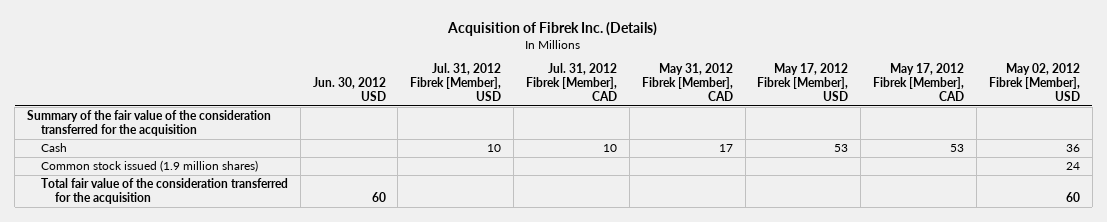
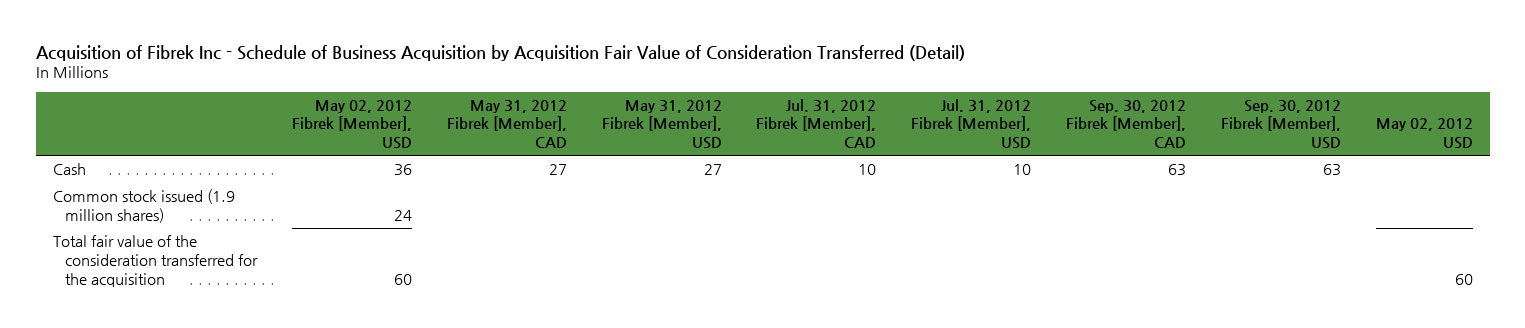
[447,21,658,36] Acquisition of Fibrek Inc. (Details) -> [35,44,965,61] Acquisition of Fibrek Inc - Schedule of Business Acquisition by Acquisition Fair Value of Consideration Transferred (Detail)
[312,77,386,102] Jun. 30, 2012 USD -> none
[757,63,849,102] May 17, 2012 Fibrek [Member], USD -> none
[873,63,965,102] May 17, 2012 Fibrek [Member], CAD -> none
none -> [601,99,722,150] May 31, 2012 Fibrek [Member], USD
none -> [1065,99,1186,149] Sep. 30, 2012 Fibrek [Member], CAD
none -> [1220,99,1341,150] Sep. 30, 2012 Fibrek [Member], USD
none -> [1375,118,1473,150] May 02, 2012 USD
[27,110,272,136] Summary of the fair value of the consideration transferred for the acquisition -> none
[718,144,733,153] 17 -> [548,164,567,176] 27

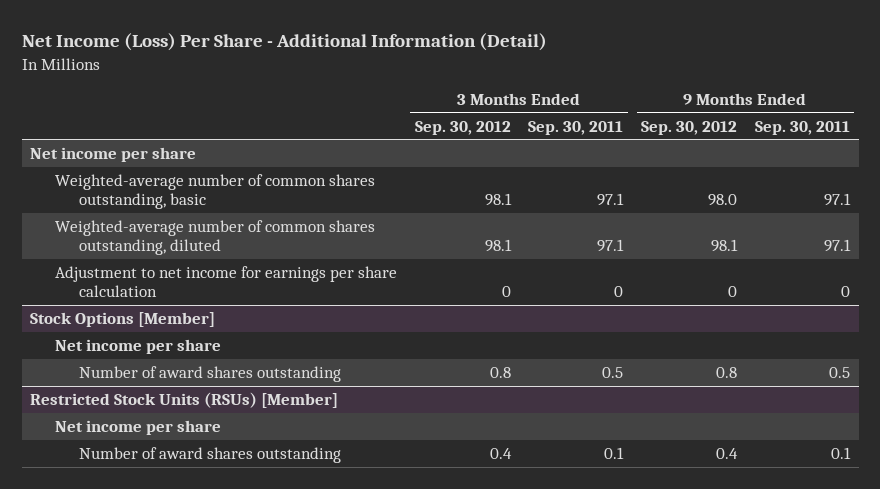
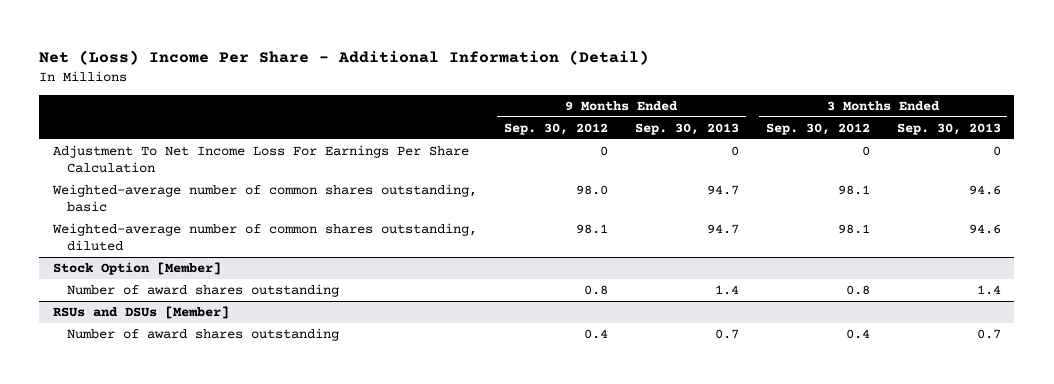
[21,33,547,52] Net Income (Loss) Per Share - Additional Information (Detail) -> [39,49,650,65] Net (Loss) Income Per Share - Additional Information (Detail)
[528,120,624,135] Sep. 30, 2011 -> none
[754,120,850,135] Sep. 30, 2011 -> none
none -> [634,123,739,136] Sep. 30, 2013
none -> [896,123,1001,136] Sep. 30, 2013
[30,146,197,162] Net income per share -> none
none -> [52,145,469,174] Adjustment To Net Income Loss For Earnings Per Share Calculation
[54,265,397,298] Adjustment to net income for earnings per share calculation -> none
[54,338,221,354] Net income per share -> none
[30,311,216,327] Stock Options [Member] -> [52,262,221,276] Stock Option [Member]
[30,391,339,408] Restricted Stock Units (RSUs) [Member] -> none
[54,419,221,435] Net income per share -> none
none -> [52,306,229,320] RSUs and DSUs [Member]

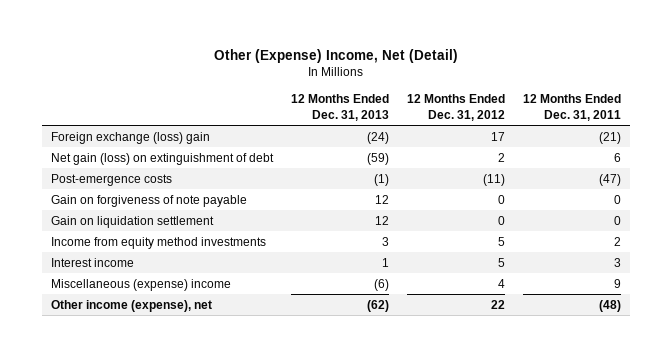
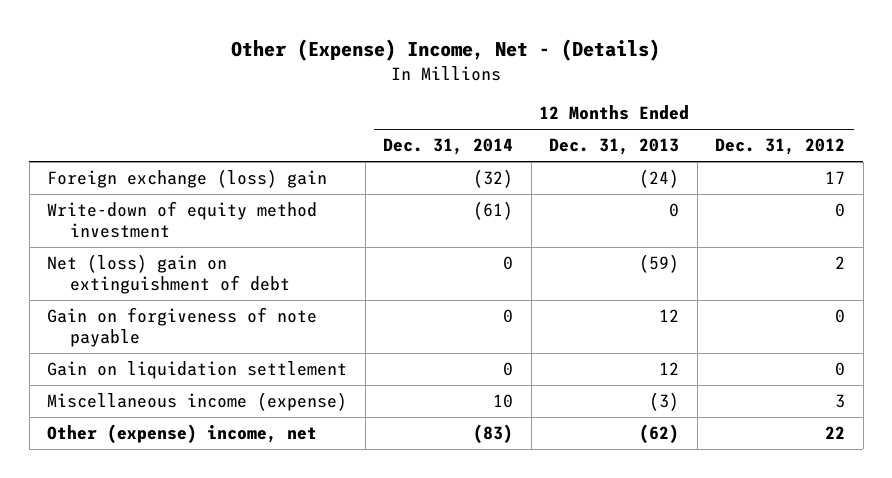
[213,49,458,64] Other (Expense) Income, Net (Detail) -> [231,39,661,62] Other (Expense) Income, Net - (Details)
[522,94,621,121] 12 Months Ended Dec. 31, 2011 -> none
none -> [383,138,514,156] Dec. 31, 2014
[50,173,172,186] Post-emergence costs -> none
none -> [47,201,318,238] Write-down of equity method investment
[50,152,274,165] Net gain (loss) on extinguishment of debt -> [47,254,290,294] Net (loss) gain on extinguishment of debt
[50,236,266,249] Income from equity method investments -> none
[50,257,134,267] Interest income -> none
[50,278,231,291] Miscellaneous (expense) income -> [47,392,348,412] Miscellaneous income (expense)
[373,278,389,291] (6) -> [649,392,680,412] (3)
[497,278,505,288] 4 -> [835,394,846,409] 3
[50,299,212,312] Other income (expense), net -> [47,424,318,444] Other (expense) income, net

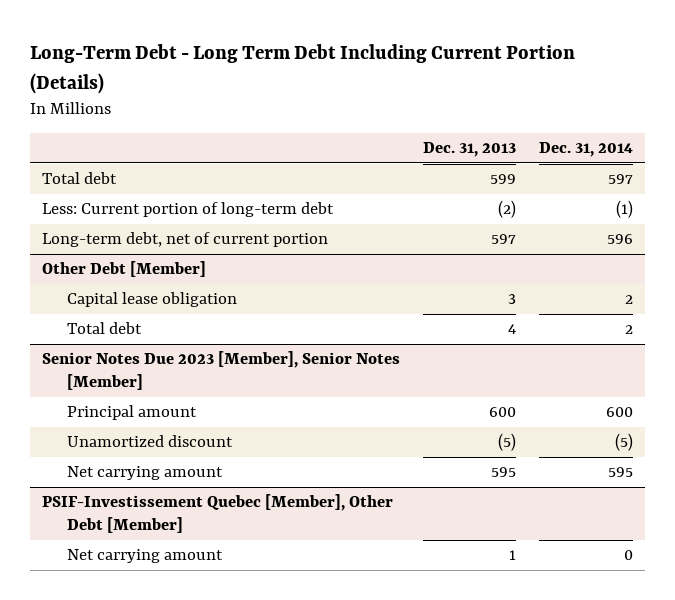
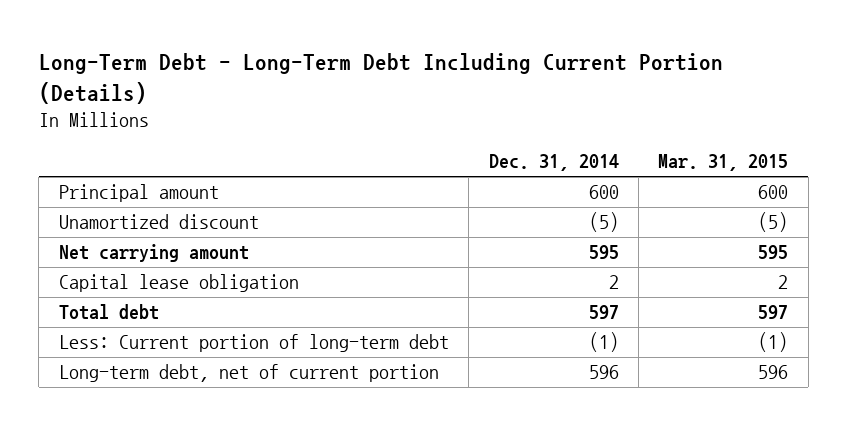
[29,44,575,94] Long-Term Debt - Long Term Debt Including Current Portion (Details) -> [38,53,723,104] Long-Term Debt - Long-Term Debt Including Current Portion (Details)
[423,142,517,158] Dec. 31, 2013 -> none
none -> [658,154,789,172] Mar. 31, 2015
[41,261,206,278] Other Debt [Member] -> none
[67,292,238,308] Capital lease obligation -> none
[67,322,143,335] Total debt -> none
[41,351,400,391] Senior Notes Due 2023 [Member], Senior Notes [Member] -> none
[41,494,393,534] PSIF-Investissement Quebec [Member], Other Debt [Member] -> none
[67,549,224,564] Net carrying amount -> none
none -> [58,274,299,293] Capital lease obligation
[41,172,117,185] Total debt -> [58,304,159,321] Total debt
[41,202,334,218] Less: Current portion of long-term debt -> [58,334,449,353] Less: Current portion of long-term debt
[41,232,328,248] Long-term debt, net of current portion -> [58,364,439,383] Long-term debt, net of current portion

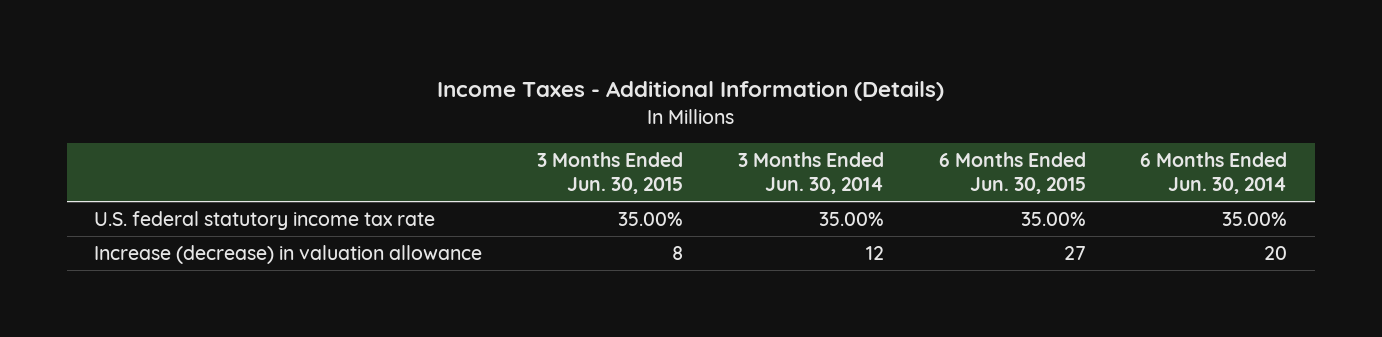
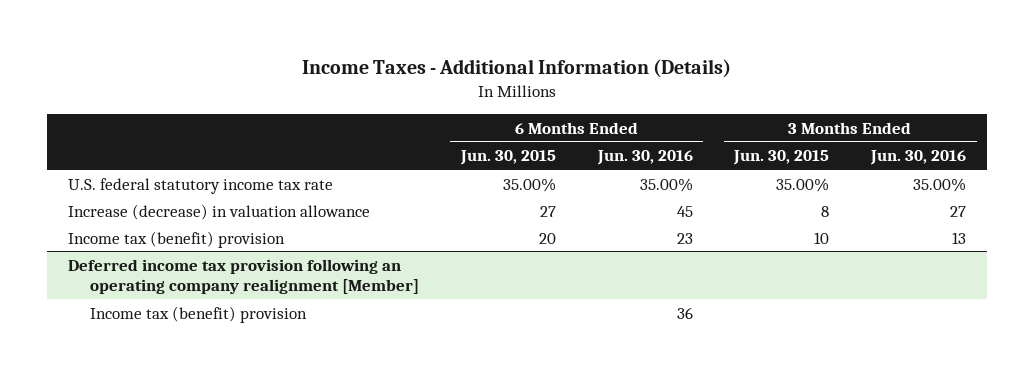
[737,152,884,195] 3 Months Ended Jun. 30, 2014 -> none
[1140,152,1288,195] 6 Months Ended Jun. 30, 2014 -> none
none -> [596,150,693,166] Jun. 30, 2016
none -> [870,150,967,166] Jun. 30, 2016
none -> [68,230,286,248] Income tax (benefit) provision
none -> [68,258,420,295] Deferred income tax provision following an operating company realignment [Member]
none -> [90,305,308,323] Income tax (benefit) provision

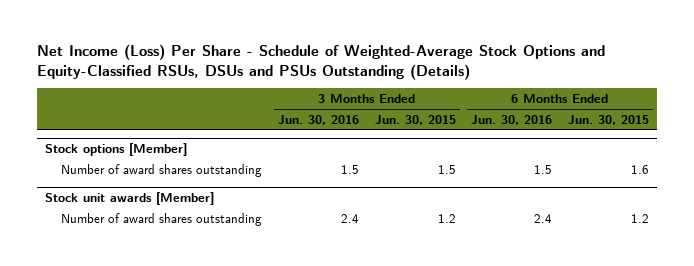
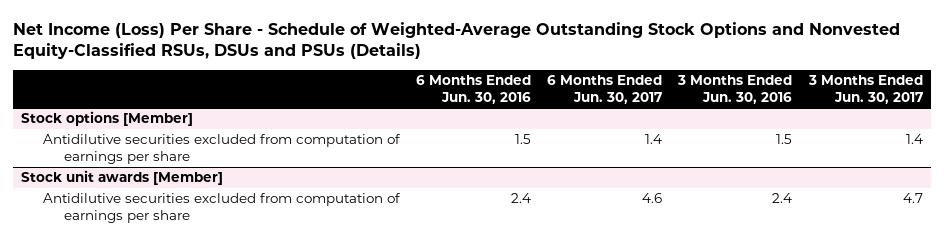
[36,44,605,80] Net Income (Loss) Per Share - Schedule of Weighted-Average Stock Options and Equity-Classified RSUs, DSUs and PSUs Outstanding (Details) -> [13,21,901,59] Net Income (Loss) Per Share - Schedule of Weighted-Average Outstanding Stock Options and Nonvested Equity-Classified RSUs, DSUs and PSUs (Details)
[374,114,456,125] Jun. 30, 2015 -> none
[567,114,649,125] Jun. 30, 2015 -> none
none -> [547,74,663,104] 6 Months Ended Jun. 30, 2017
none -> [807,74,923,104] 3 Months Ended Jun. 30, 2017
[61,163,263,177] Number of award shares outstanding -> [42,134,401,165] Antidilutive securities excluded from computation of earnings per share
[61,212,263,226] Number of award shares outstanding -> [42,193,401,224] Antidilutive securities excluded from computation of earnings per share

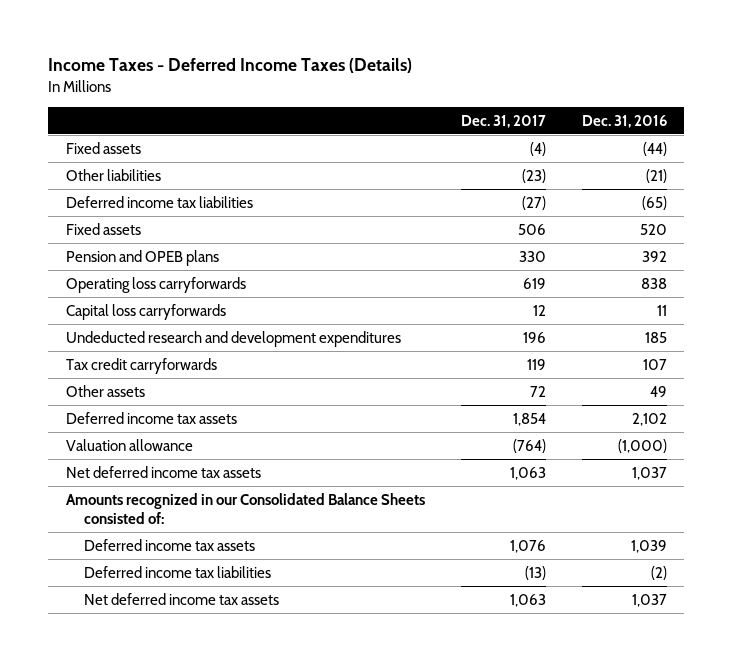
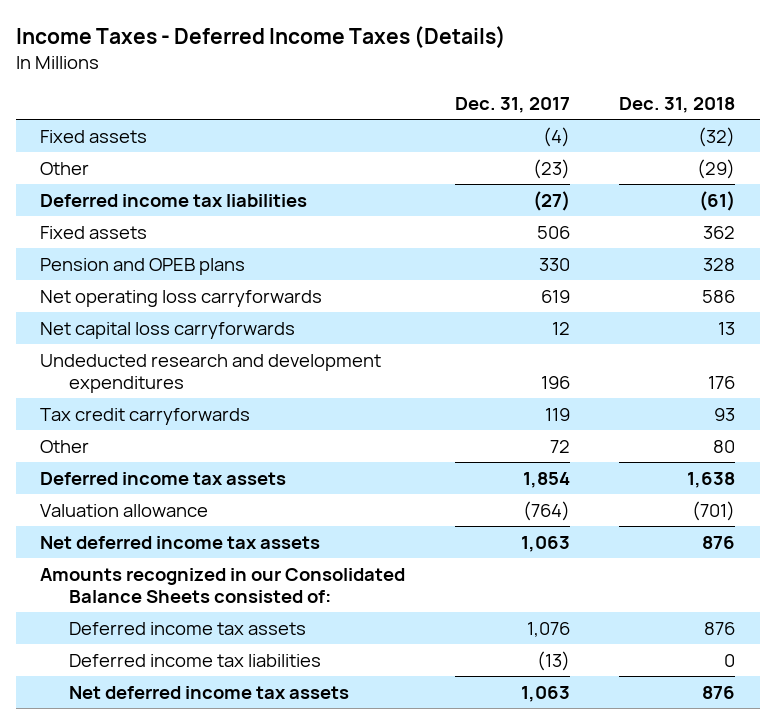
[581,114,667,128] Dec. 31, 2016 -> none
none -> [619,96,736,113] Dec. 31, 2018
[65,168,161,181] Other liabilities -> [40,161,90,175] Other
[65,276,246,293] Operating loss carryforwards -> [40,289,323,307] Net operating loss carryforwards
[65,303,226,320] Capital loss carryforwards -> [40,321,296,339] Net capital loss carryforwards
[65,384,145,397] Other assets -> [40,439,90,453] Other

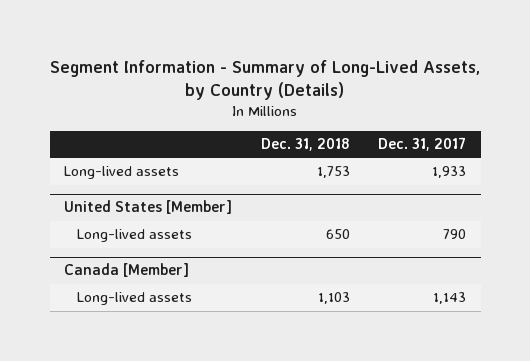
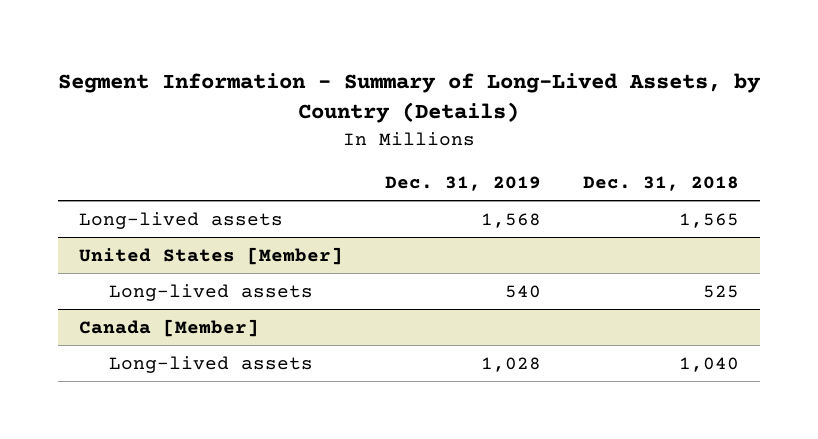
[378,136,467,151] Dec. 31, 2017 -> none
none -> [384,176,541,192] Dec. 31, 2019
[316,166,350,179] 1,753 -> [678,212,739,228] 1,565
[325,229,350,240] 650 -> [702,284,739,298] 525
[317,292,350,305] 1,103 -> [678,356,739,372] 1,040

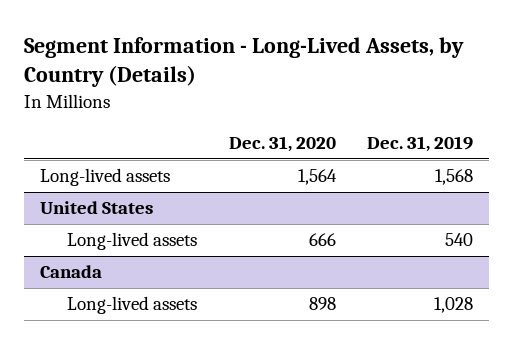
[57,73,761,124] Segment Information - Summary of Long-Lived Assets, by Country (Details) -> [23,37,464,88] Segment Information - Long-Lived Assets, by Country (Details)
[582,176,739,192] Dec. 31, 2018 -> none
none -> [228,135,336,152] Dec. 31, 2020
[78,246,343,265] United States [Member] -> [39,201,153,215] United States
[78,318,259,337] Canada [Member] -> [39,265,102,279] Canada

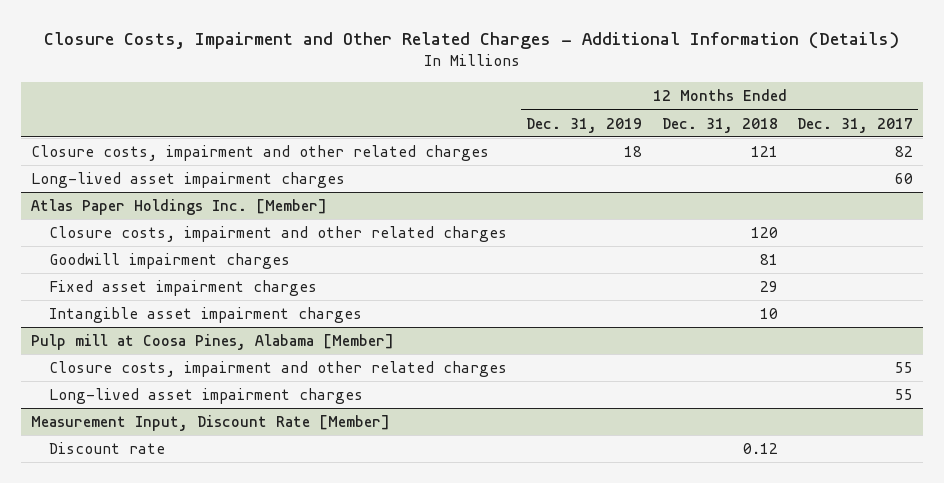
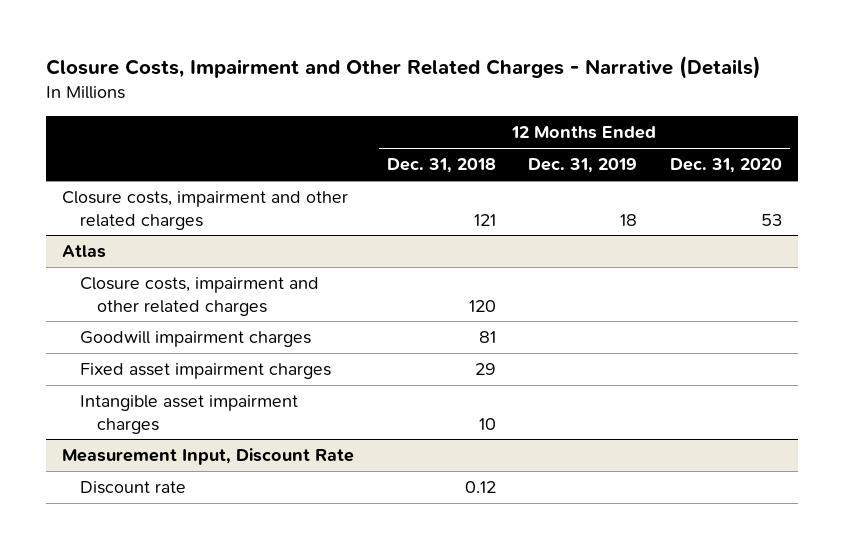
[44,32,900,50] Closure Costs, Impairment and Other Related Charges - Additional Information (Details) -> [46,55,762,79] Closure Costs, Impairment and Other Related Charges - Narrative (Details)
[797,117,914,133] Dec. 31, 2017 -> none
none -> [669,158,782,174] Dec. 31, 2020
[30,172,345,189] Long-lived asset impairment charges -> none
[30,199,327,216] Atlas Paper Holdings Inc. [Member] -> [62,245,107,259] Atlas
[30,334,394,351] Pulp mill at Coosa Pines, Alabama [Member] -> none
[48,361,507,378] Closure costs, impairment and other related charges -> none
[48,388,363,405] Long-lived asset impairment charges -> none
[30,415,390,432] Measurement Input, Discount Rate [Member] -> [62,448,355,466] Measurement Input, Discount Rate

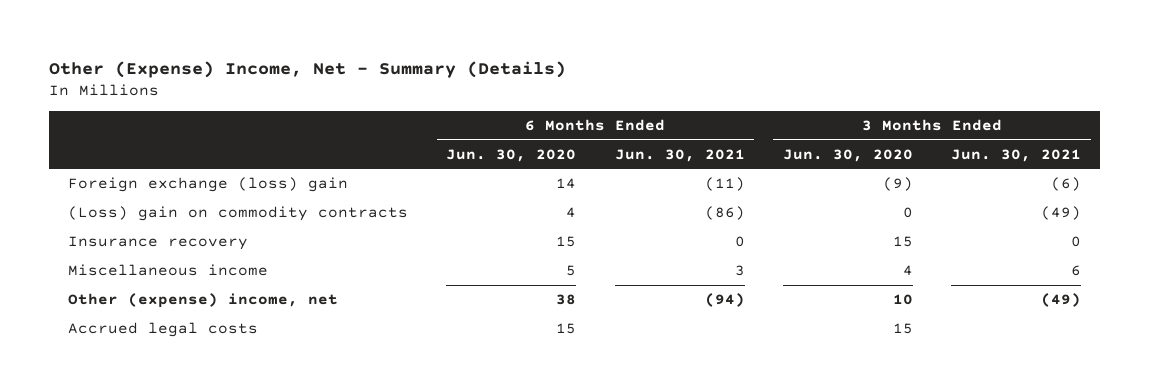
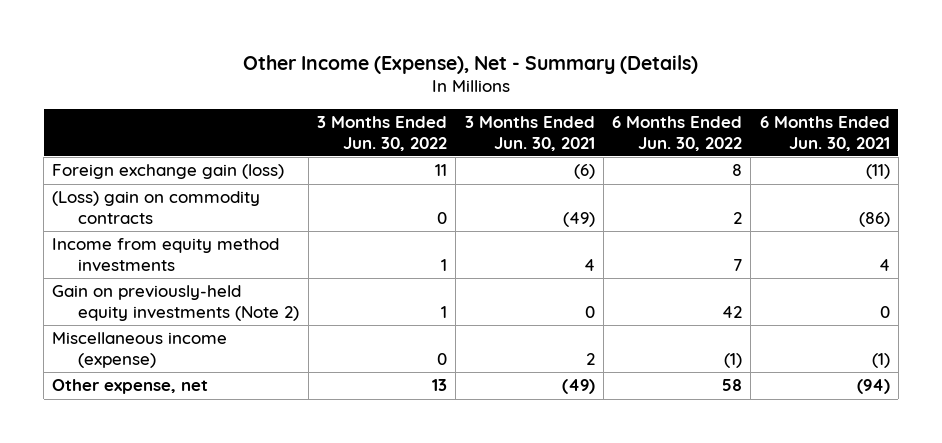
[49,60,567,78] Other (Expense) Income, Net - Summary (Details) -> [243,54,699,74] Other Income (Expense), Net - Summary (Details)
[446,148,577,162] Jun. 30, 2020 -> none
[782,148,913,162] Jun. 30, 2020 -> none
none -> [316,116,447,151] 3 Months Ended Jun. 30, 2022
none -> [612,116,743,151] 6 Months Ended Jun. 30, 2022
[68,176,349,192] Foreign exchange (loss) gain -> [52,164,285,180] Foreign exchange gain (loss)
[68,235,249,250] Insurance recovery -> none
[68,321,259,337] Accrued legal costs -> none
none -> [52,238,280,272] Income from equity method investments
none -> [52,285,300,321] Gain on previously-held equity investments (Note 2)
[68,263,269,276] Miscellaneous income -> [52,332,228,368] Miscellaneous income (expense)
[734,264,745,276] 3 -> [871,352,890,368] (1)
[1070,264,1081,276] 6 -> [585,352,595,365] 2
[68,292,339,308] Other (expense) income, net -> [52,379,209,395] Other expense, net

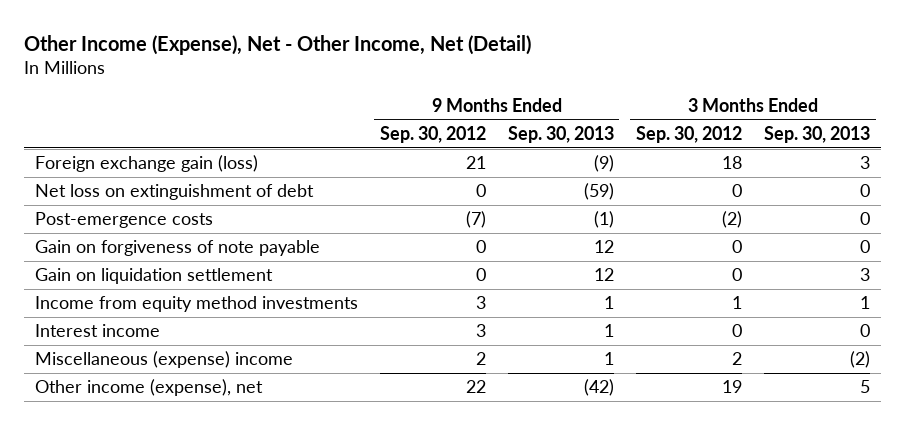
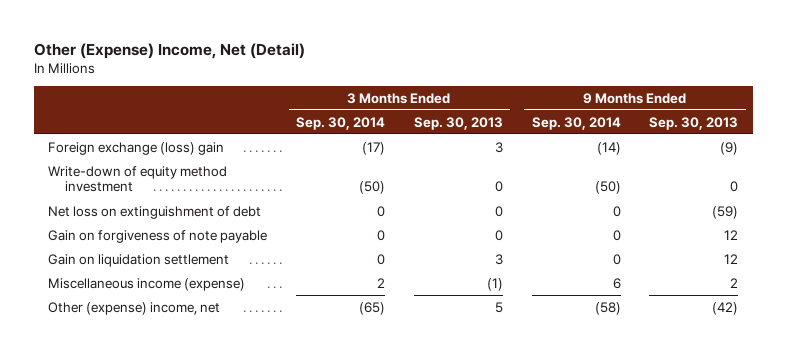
[23,34,531,55] Other Income (Expense), Net - Other Income, Net (Detail) -> [33,42,305,59] Other (Expense) Income, Net (Detail)
[379,125,486,143] Sep. 30, 2012 -> none
[635,125,742,143] Sep. 30, 2012 -> none
none -> [295,116,385,130] Sep. 30, 2014
none -> [531,116,621,130] Sep. 30, 2014
[34,155,258,173] Foreign exchange gain (loss) -> [48,141,225,155] Foreign exchange (loss) gain
none -> [48,165,228,193] Write-down of equity method investment
[34,212,213,229] Post-emergence costs -> none
[34,296,358,313] Income from equity method investments -> none
[34,324,160,338] Interest income -> none
[34,351,293,369] Miscellaneous (expense) income -> [48,277,246,291] Miscellaneous income (expense)
[603,352,614,366] 1 -> [730,277,739,288] 2
[849,351,870,369] (2) -> [486,277,503,291] (1)
[34,379,263,397] Other income (expense), net -> [48,301,221,315] Other (expense) income, net

